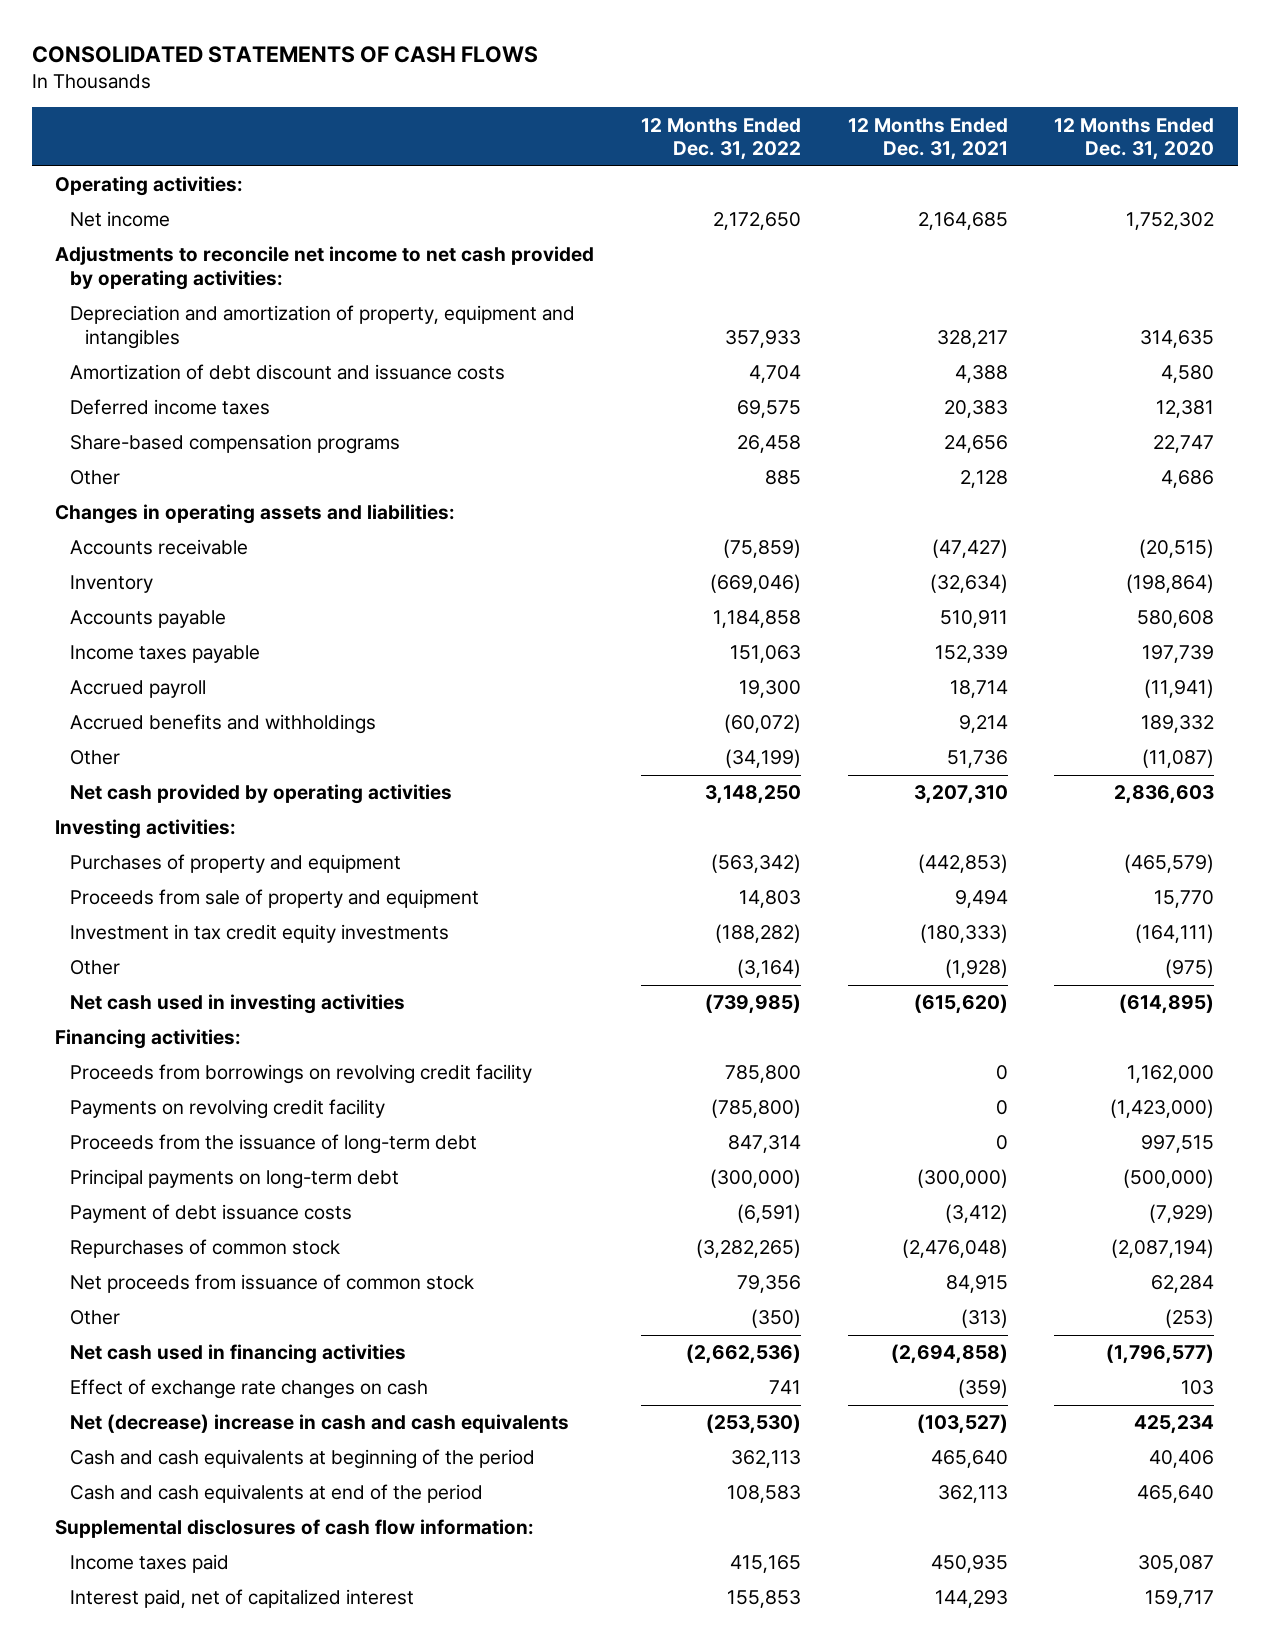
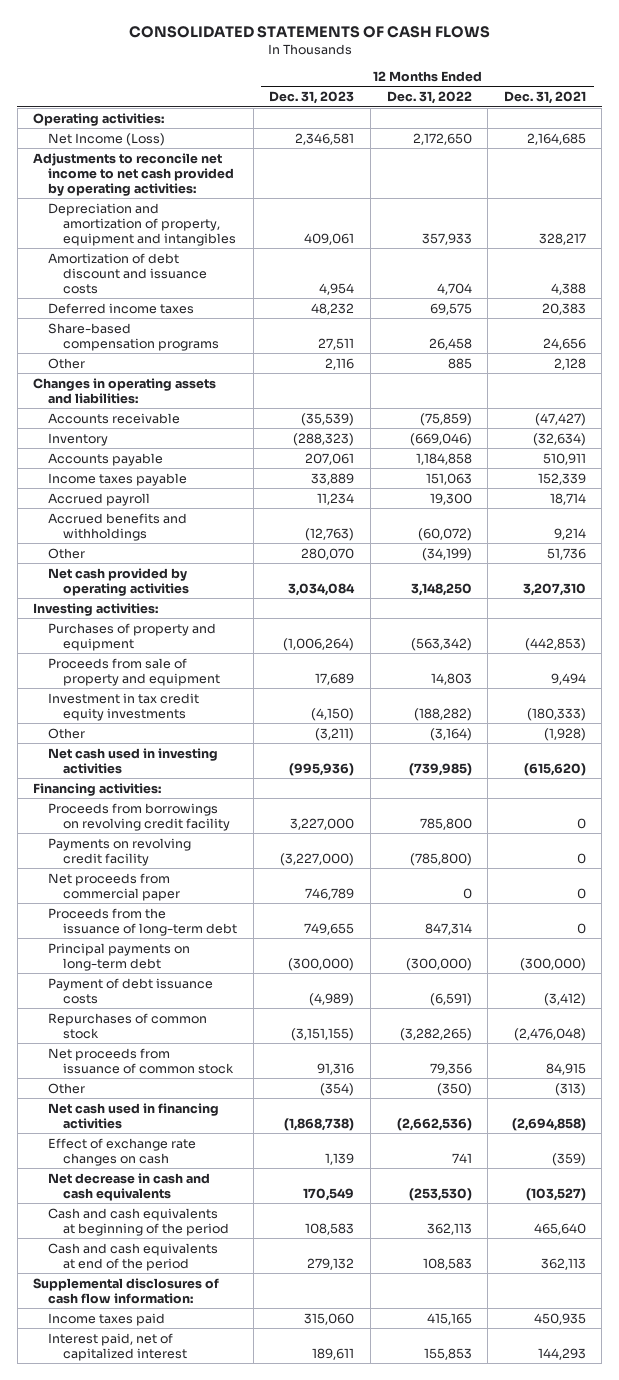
[1054,117,1215,161] 12 Months Ended Dec. 31, 2020 -> none
none -> [269,91,355,105] Dec. 31, 2023
[70,211,171,228] Net income -> [48,132,166,146] Net Income (Loss)
none -> [48,872,181,901] Net proceeds from commercial paper
[70,1414,570,1434] Net (decrease) increase in cash and cash equivalents -> [48,1172,211,1201] Net decrease in cash and cash equivalents

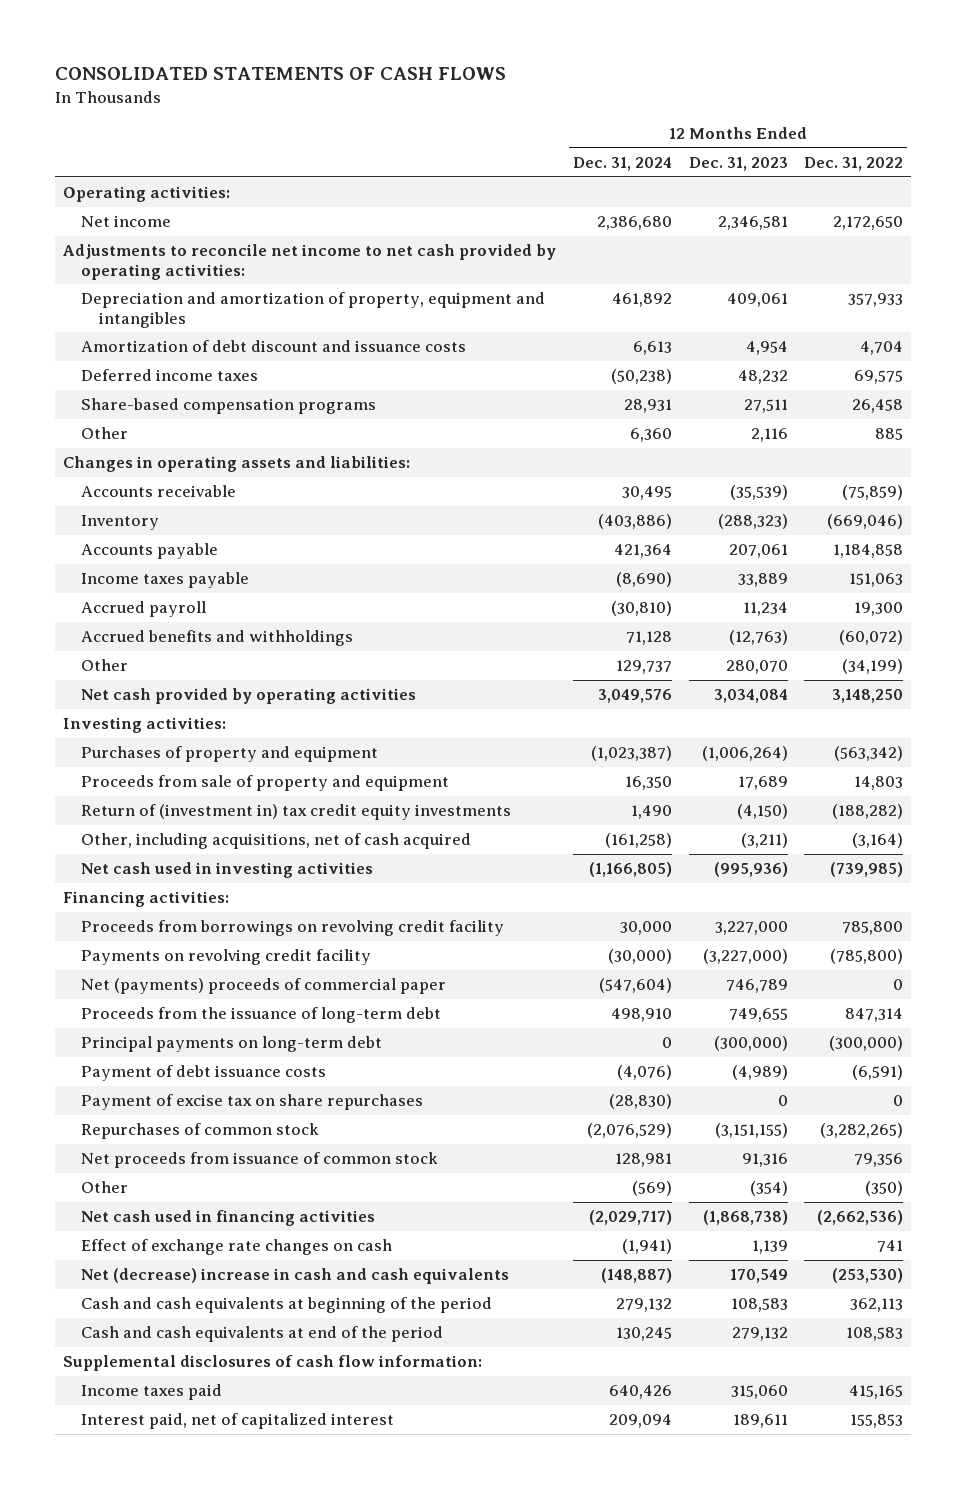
[503,91,586,105] Dec. 31, 2021 -> none
none -> [572,156,672,171] Dec. 31, 2024
[48,132,166,146] Net Income (Loss) -> [81,215,172,228] Net income
[48,692,200,721] Investment in tax credit equity investments -> [81,804,512,821] Return of (investment in) tax credit equity investments
[48,727,86,739] Other -> [81,833,472,850] Other, including acquisitions, net of cash acquired
[48,872,181,901] Net proceeds from commercial paper -> [81,978,447,995] Net (payments) proceeds of commercial paper
none -> [81,1094,424,1111] Payment of excise tax on share repurchases
[48,1172,211,1201] Net decrease in cash and cash equivalents -> [81,1268,510,1285] Net (decrease) increase in cash and cash equivalents

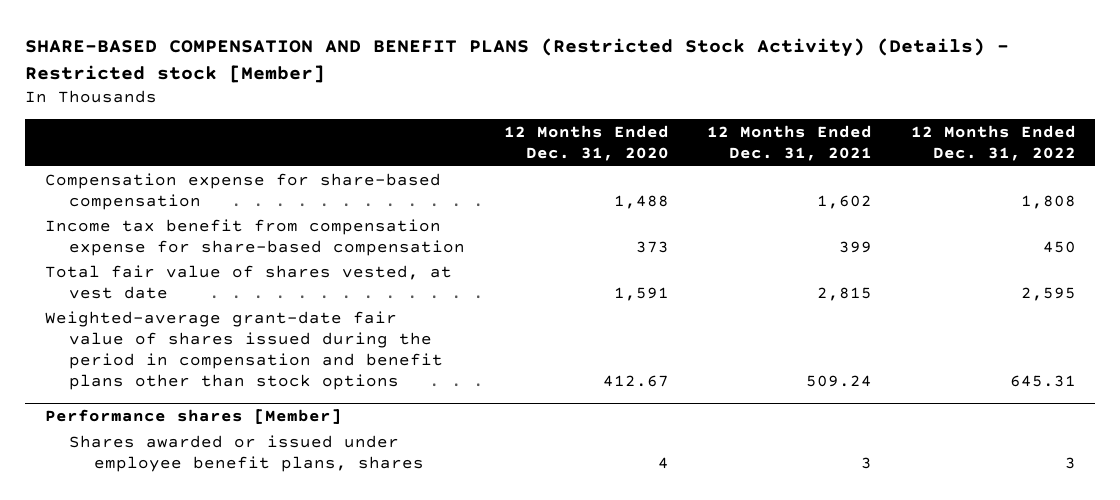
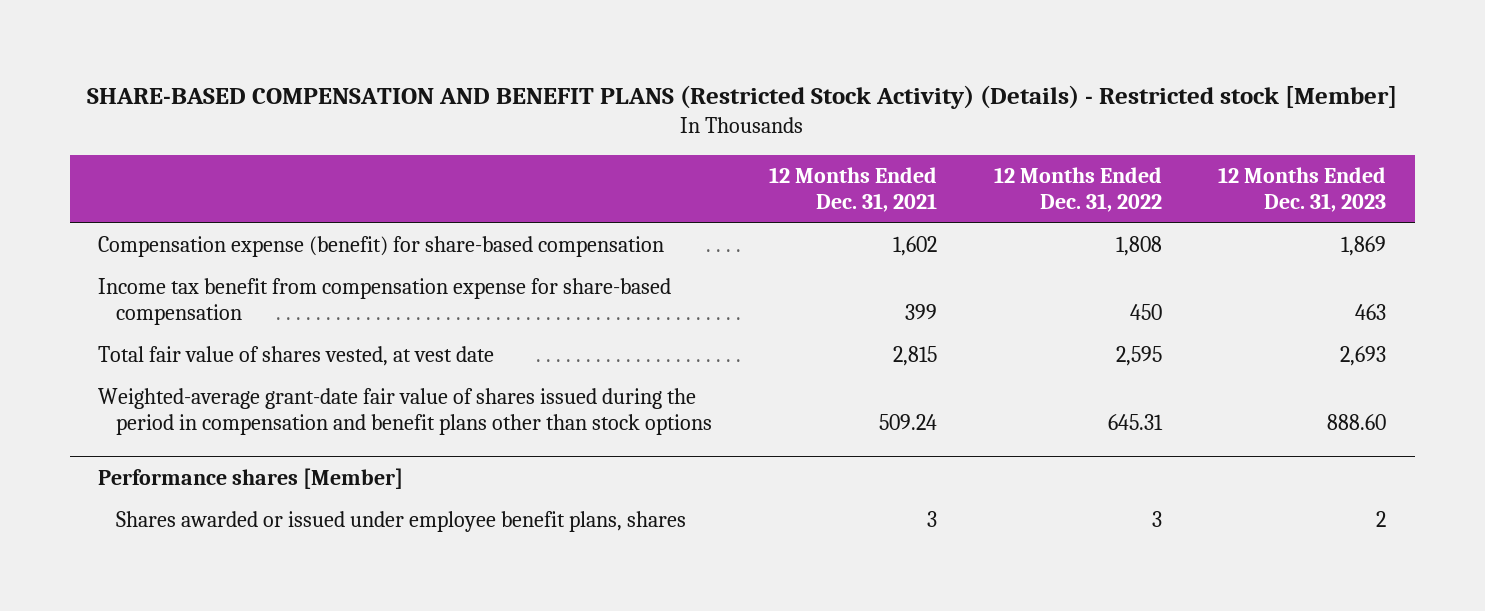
[503,125,669,162] 12 Months Ended Dec. 31, 2020 -> none
none -> [1218,167,1387,213] 12 Months Ended Dec. 31, 2023
[44,172,441,210] Compensation expense for share-based compensation -> [98,236,665,258] Compensation expense (benefit) for share-based compensation

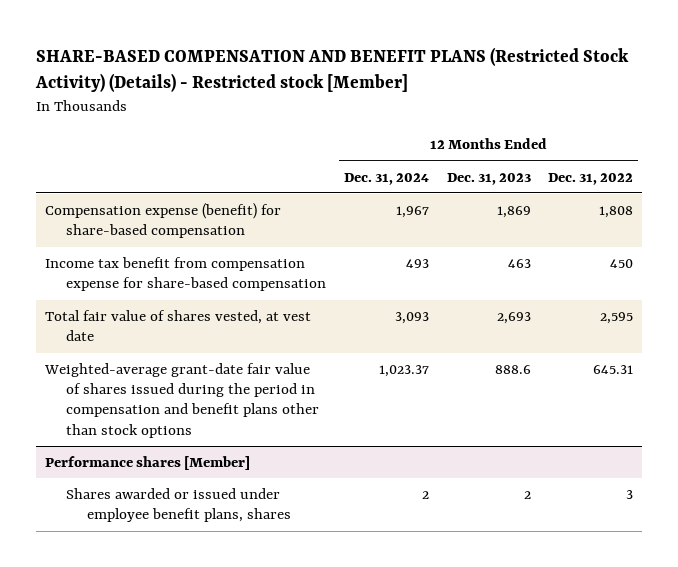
[769,167,938,213] 12 Months Ended Dec. 31, 2021 -> none
none -> [343,172,429,185] Dec. 31, 2024
[1327,414,1387,431] 888.60 -> [494,365,531,375] 888.6

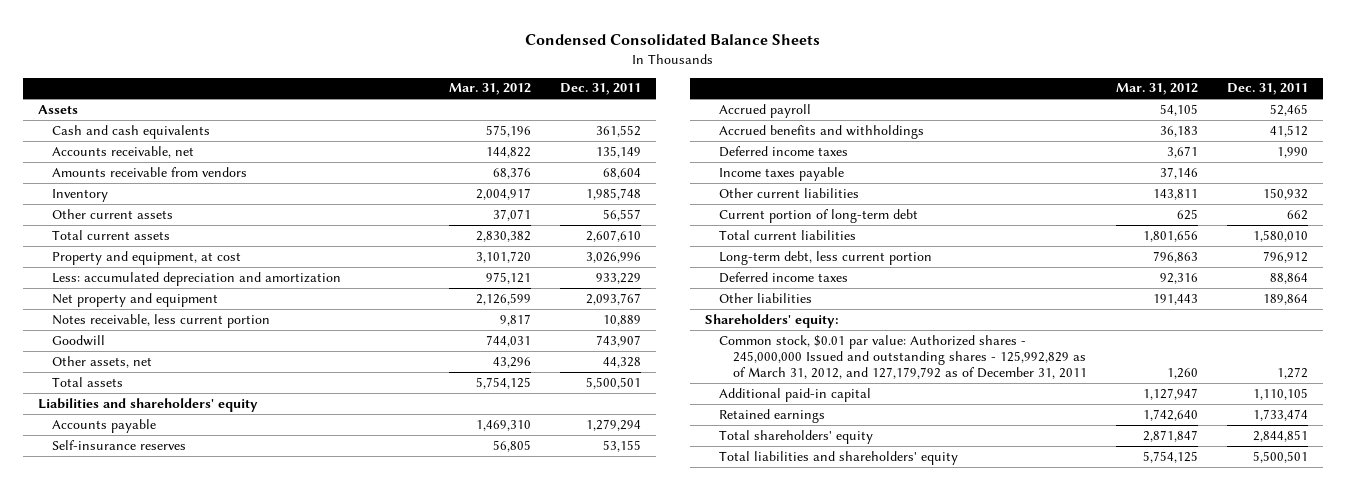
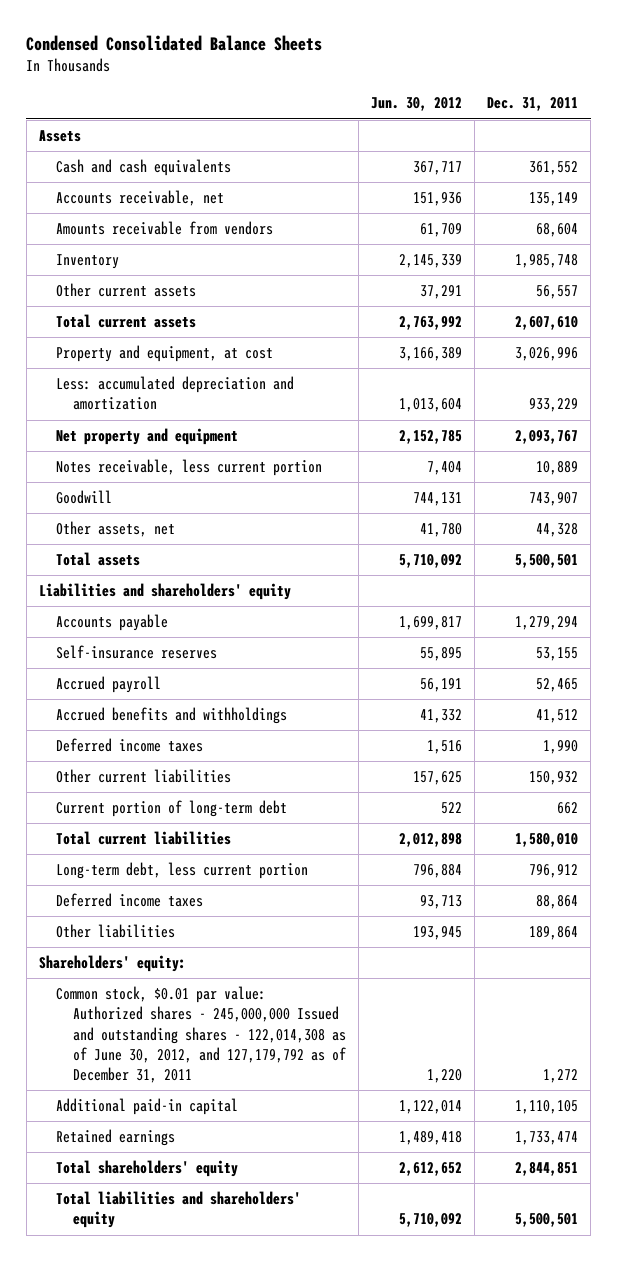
[448,83,531,96] Mar. 31, 2012 -> none
none -> [370,97,462,112] Jun. 30, 2012
[718,166,844,181] Income taxes payable -> none
[718,334,1087,380] Common stock, $0.01 par value: Authorized shares - 245,000,000 Issued and outstanding shares - 125,992,829 as of March 31, 2012, and 127,179,792 as of December 31, 2011 -> [55,986,346,1083] Common stock, $0.01 par value: Authorized shares - 245,000,000 Issued and outstanding shares - 122,014,308 as of June 30, 2012, and 127,179,792 as of December 31, 2011

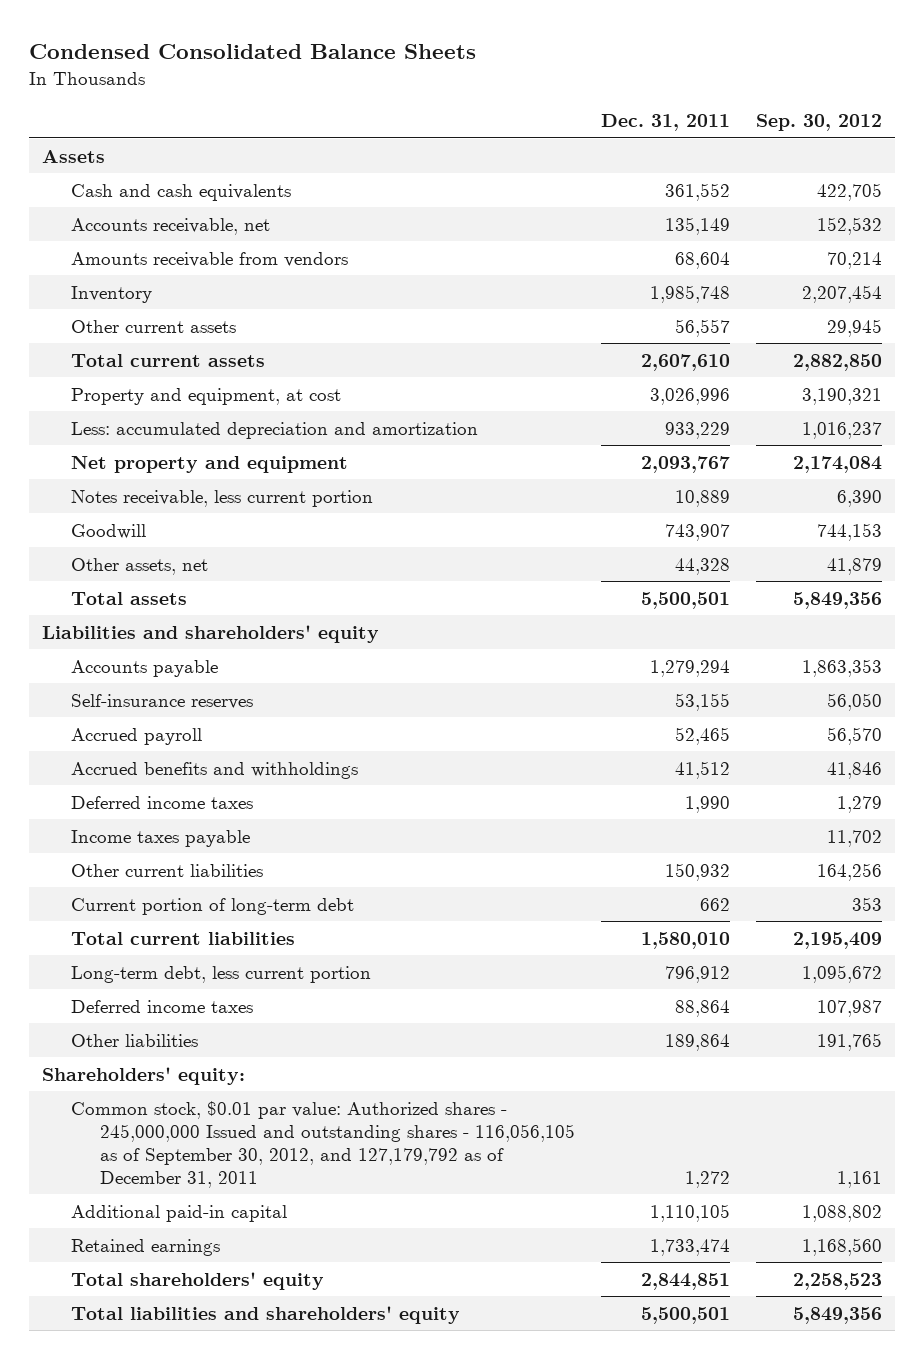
[370,97,462,112] Jun. 30, 2012 -> none
none -> [756,114,883,132] Sep. 30, 2012
none -> [71,829,251,847] Income taxes payable
[55,986,346,1083] Common stock, $0.01 par value: Authorized shares - 245,000,000 Issued and outstanding shares - 122,014,308 as of June 30, 2012, and 127,179,792 as of December 31, 2011 -> [71,1100,576,1188] Common stock, $0.01 par value: Authorized shares - 245,000,000 Issued and outstanding shares - 116,056,105 as of September 30, 2012, and 127,179,792 as of December 31, 2011

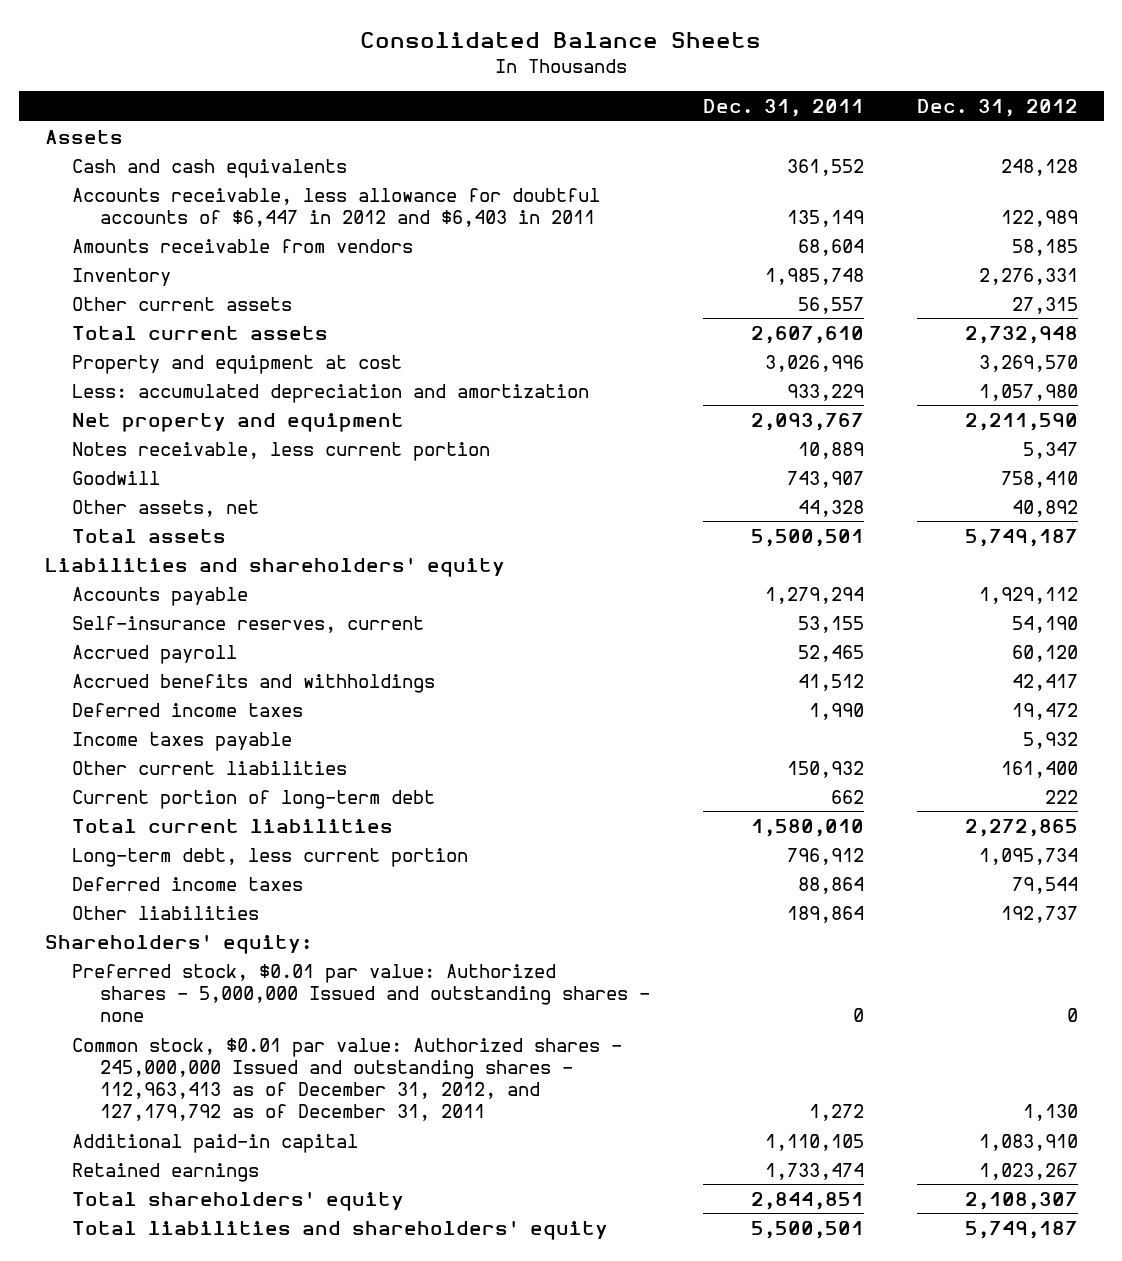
[29,43,477,59] Condensed Consolidated Balance Sheets -> [360,31,762,48] Consolidated Balance Sheets
[756,114,883,132] Sep. 30, 2012 -> none
none -> [916,99,1078,118] Dec. 31, 2012
[71,217,271,235] Accounts receivable, net -> [72,187,601,227] Accounts receivable, less allowance for doubtful accounts of $6,447 in 2012 and $6,403 in 2011
[71,387,342,405] Property and equipment, at cost -> [72,354,403,374] Property and equipment at cost
[71,693,254,709] Self-insurance reserves -> [72,615,425,633] Self-insurance reserves, current
none -> [72,963,651,1023] Preferred stock, $0.01 par value: Authorized shares - 5,000,000 Issued and outstanding shares - none
[71,1100,576,1188] Common stock, $0.01 par value: Authorized shares - 245,000,000 Issued and outstanding shares - 116,056,105 as of September 30, 2012, and 127,179,792 as of December 31, 2011 -> [72,1037,623,1122] Common stock, $0.01 par value: Authorized shares - 245,000,000 Issued and outstanding shares - 112,963,413 as of December 31, 2012, and 127,179,792 as of December 31, 2011

